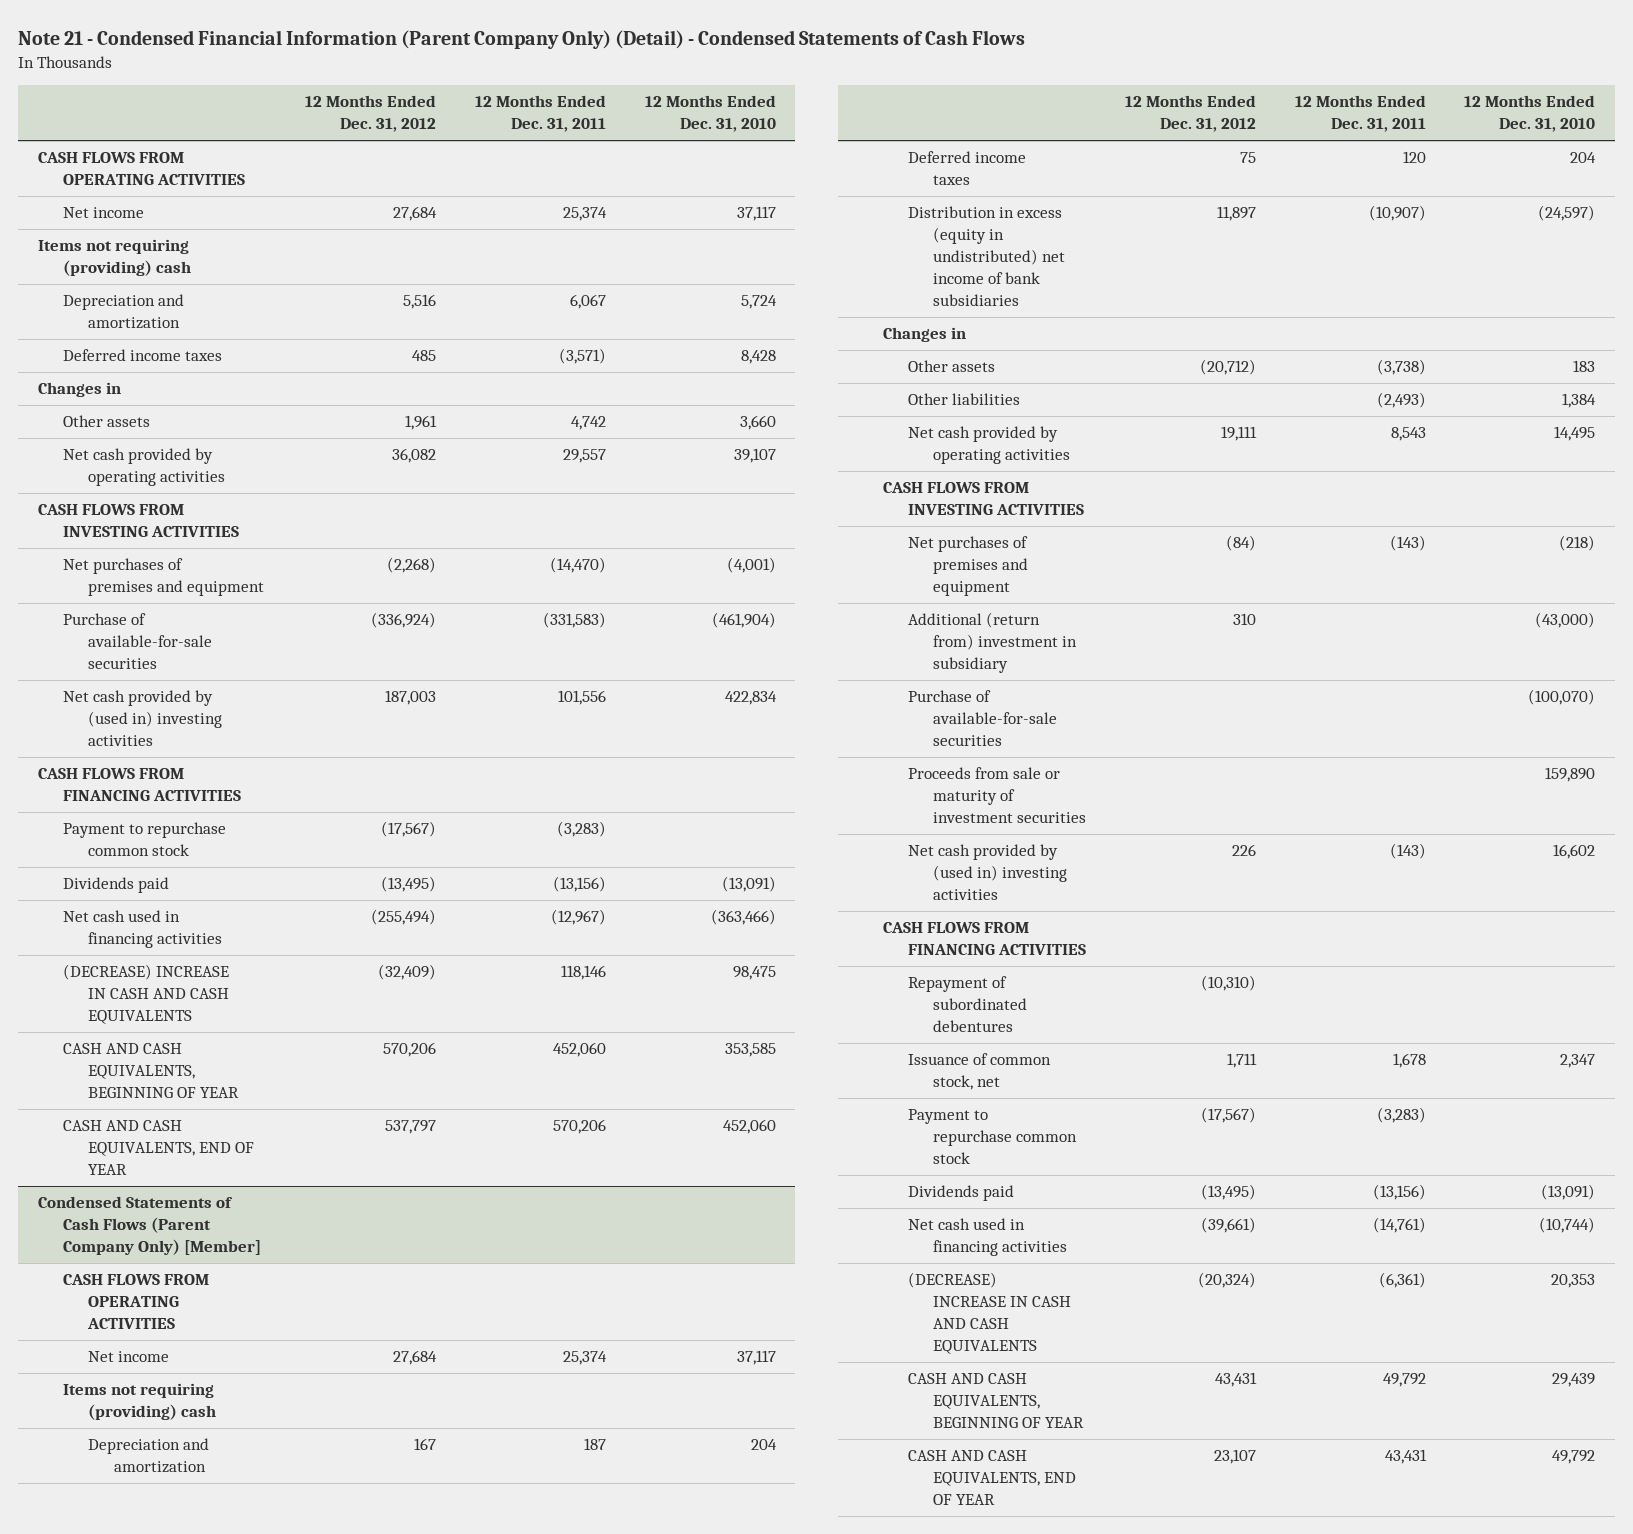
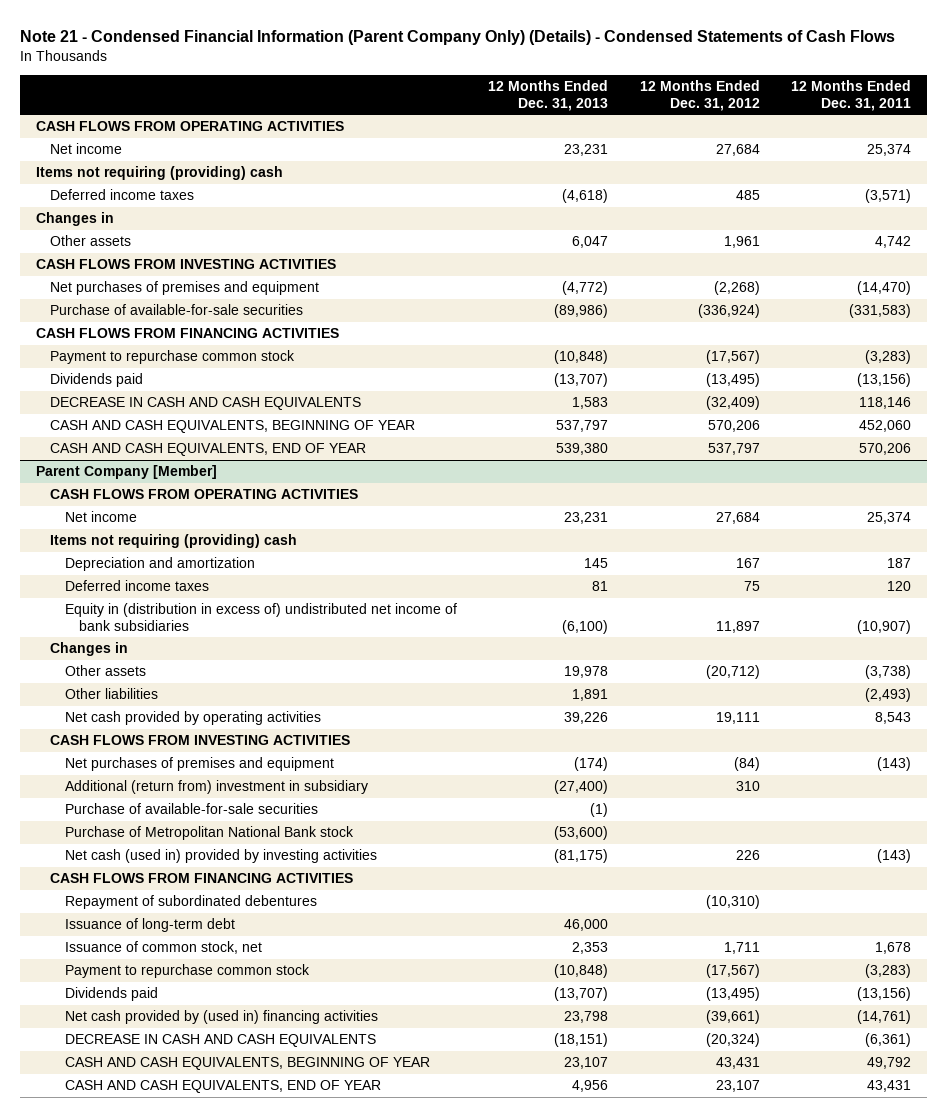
[18,29,1026,49] Note 21 - Condensed Financial Information (Parent Company Only) (Detail) - Condensed Statements of Cash Flows -> [20,30,896,46] Note 21 - Condensed Financial Information (Parent Company Only) (Details) - Condensed Statements of Cash Flows
[644,95,776,133] 12 Months Ended Dec. 31, 2010 -> none
none -> [488,80,609,111] 12 Months Ended Dec. 31, 2013
[63,294,185,330] Depreciation and amortization -> none
[63,448,226,487] Net cash provided by operating activities -> none
[63,690,223,747] Net cash provided by (used in) investing activities -> none
[63,910,223,949] Net cash used in financing activities -> none
[63,964,230,1025] (DECREASE) INCREASE IN CASH AND CASH EQUIVALENTS -> [50,397,362,411] DECREASE IN CASH AND CASH EQUIVALENTS
[37,1196,262,1256] Condensed Statements of Cash Flows (Parent Company Only) [Member] -> none
none -> [36,465,218,480] Parent Company [Member]
[907,206,1066,307] Distribution in excess (equity in undistributed) net income of bank subsidiaries -> [64,603,457,631] Equity in (distribution in excess of) undistributed net income of bank subsidiaries
[907,767,1087,824] Proceeds from sale or maturity of investment securities -> none
none -> [64,826,354,841] Purchase of Metropolitan National Bank stock
[907,844,1068,901] Net cash provided by (used in) investing activities -> [64,849,377,864] Net cash (used in) provided by investing activities
none -> [64,918,235,933] Issuance of long-term debt
[907,1218,1068,1257] Net cash used in financing activities -> [64,1010,378,1025] Net cash provided by (used in) financing activities
[907,1272,1072,1355] (DECREASE) INCREASE IN CASH AND CASH EQUIVALENTS -> [64,1034,376,1048] DECREASE IN CASH AND CASH EQUIVALENTS

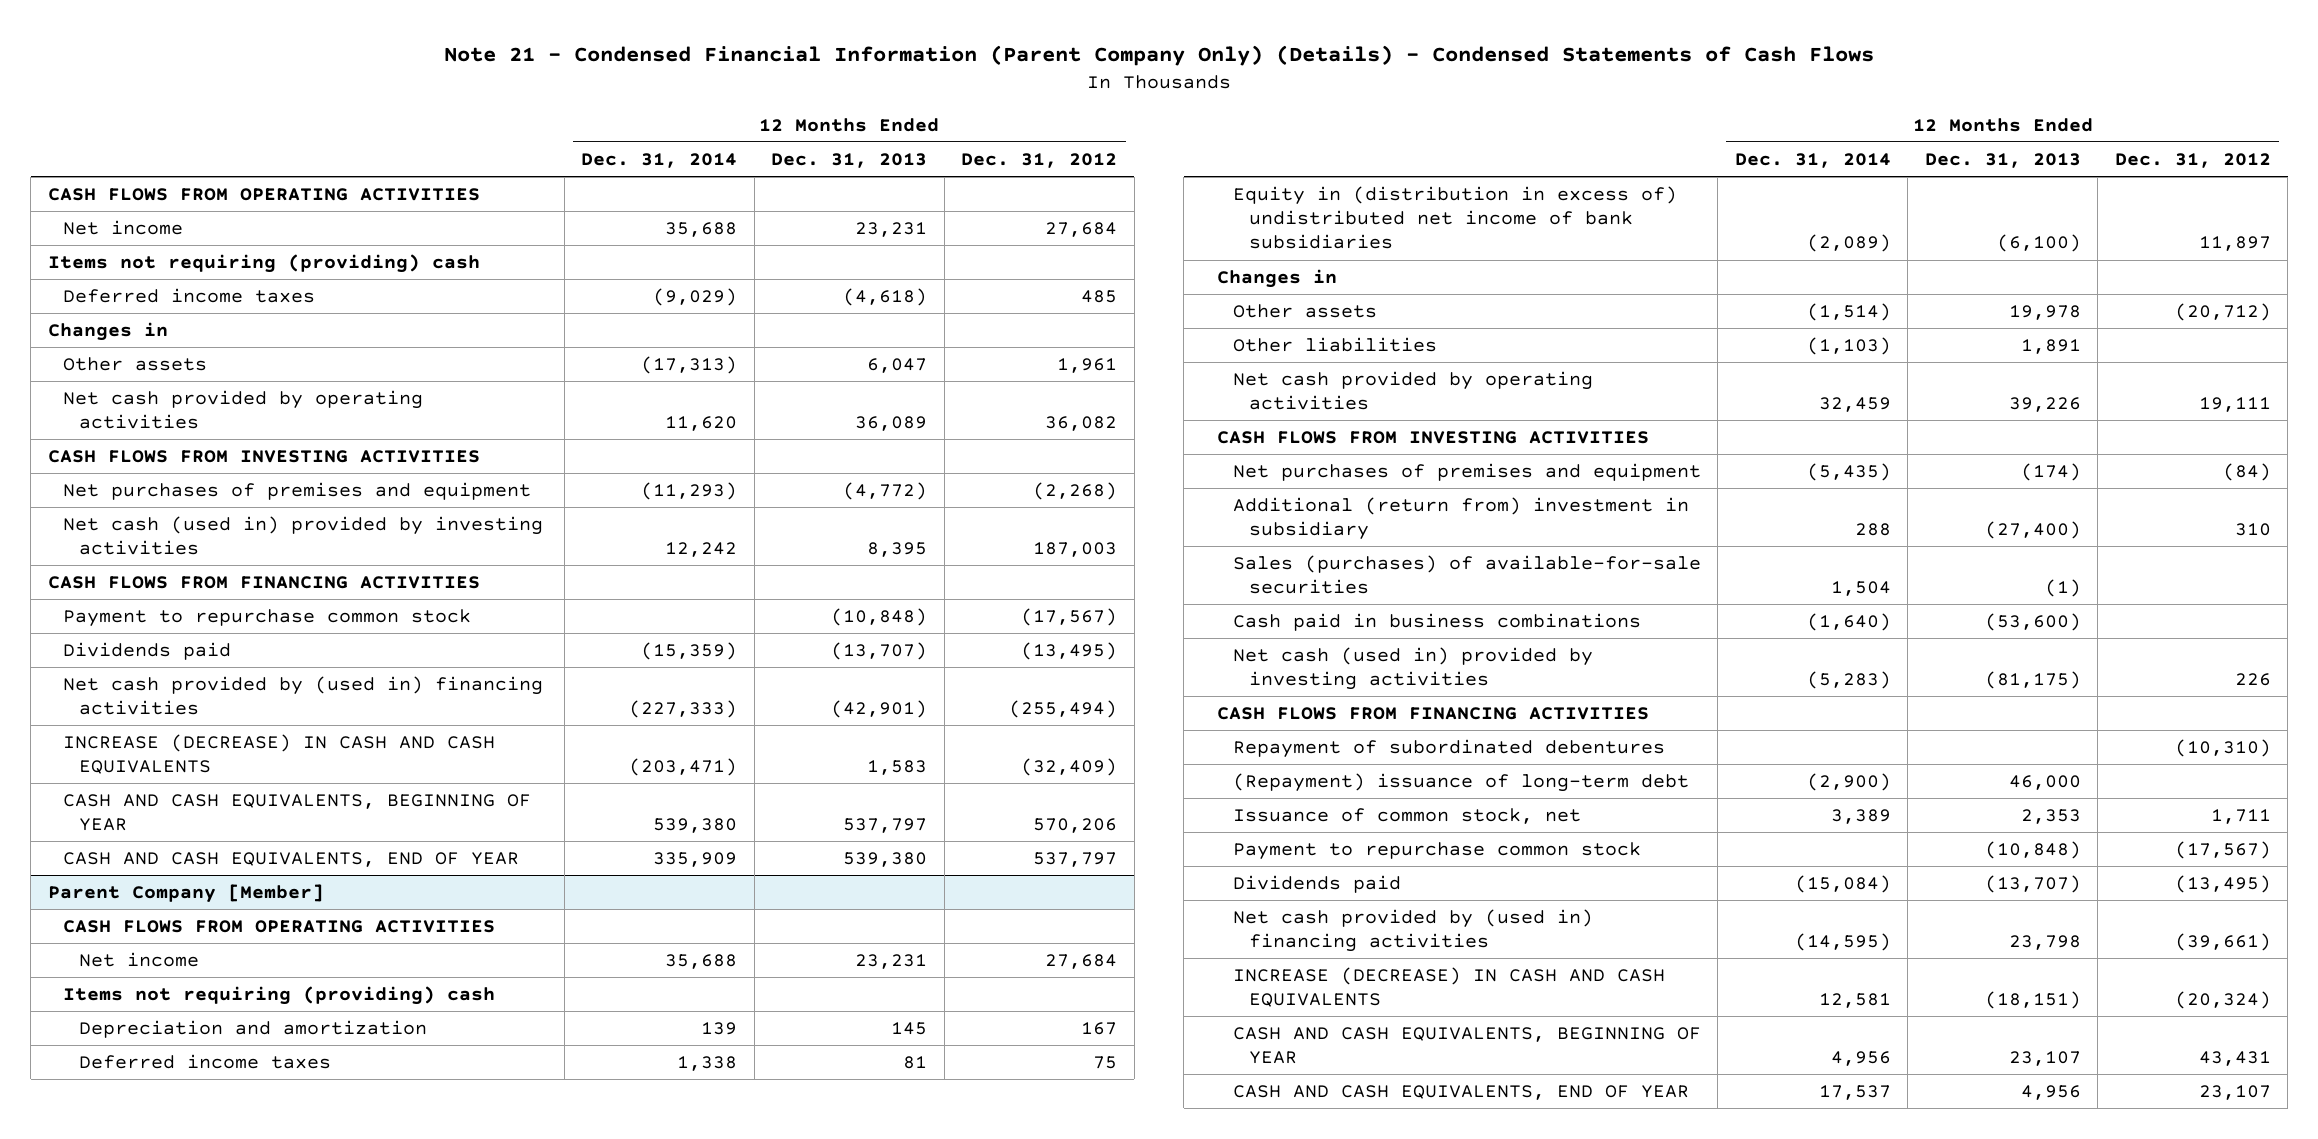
[791,80,912,111] 12 Months Ended Dec. 31, 2011 -> none
none -> [581,152,738,168] Dec. 31, 2014
none -> [63,389,424,430] Net cash provided by operating activities
[50,304,304,316] Purchase of available-for-sale securities -> none
none -> [63,515,544,556] Net cash (used in) provided by investing activities
none -> [63,675,544,716] Net cash provided by (used in) financing activities
[50,397,362,411] DECREASE IN CASH AND CASH EQUIVALENTS -> [63,733,496,775] INCREASE (DECREASE) IN CASH AND CASH EQUIVALENTS
[64,803,318,815] Purchase of available-for-sale securities -> [1232,554,1701,595] Sales (purchases) of available-for-sale securities
[64,826,354,841] Purchase of Metropolitan National Bank stock -> [1232,612,1641,631] Cash paid in business combinations
[64,918,235,933] Issuance of long-term debt -> [1232,772,1689,792] (Repayment) issuance of long-term debt
[64,1034,376,1048] DECREASE IN CASH AND CASH EQUIVALENTS -> [1232,966,1665,1008] INCREASE (DECREASE) IN CASH AND CASH EQUIVALENTS

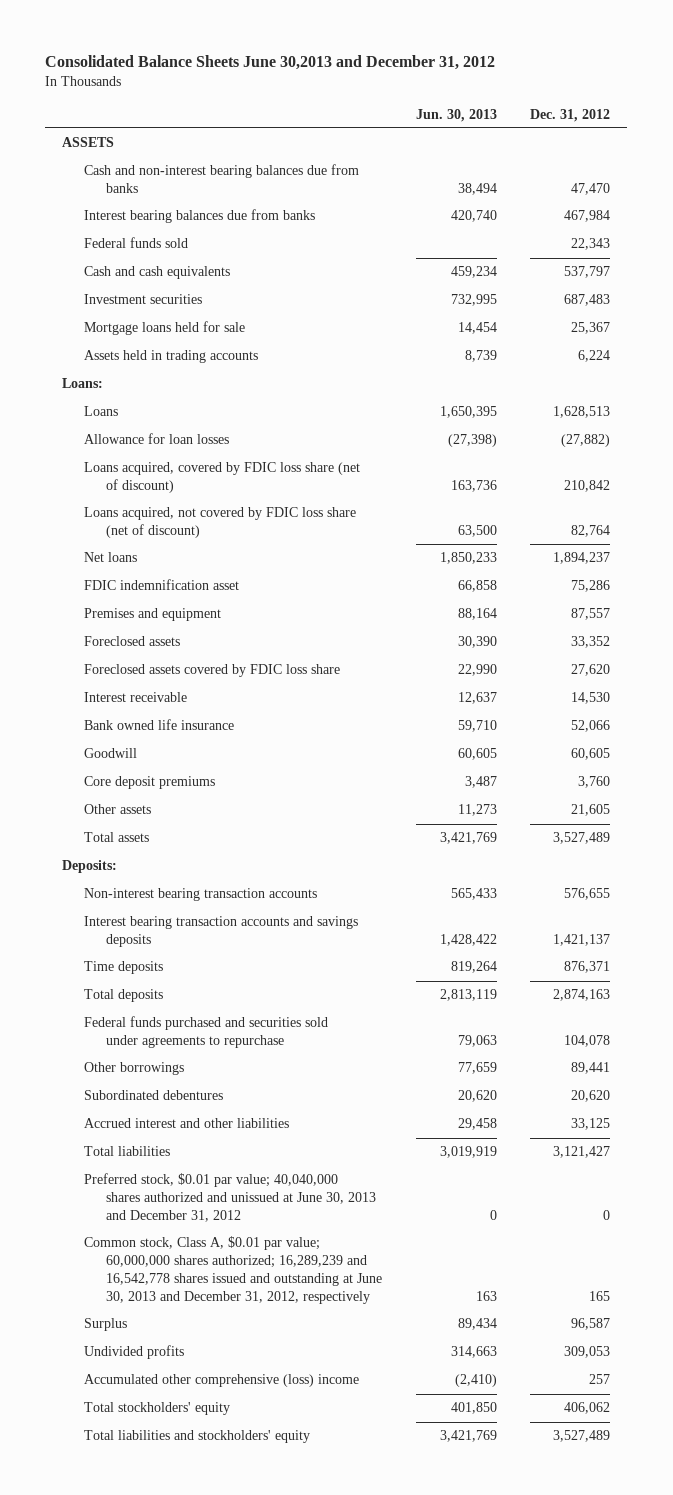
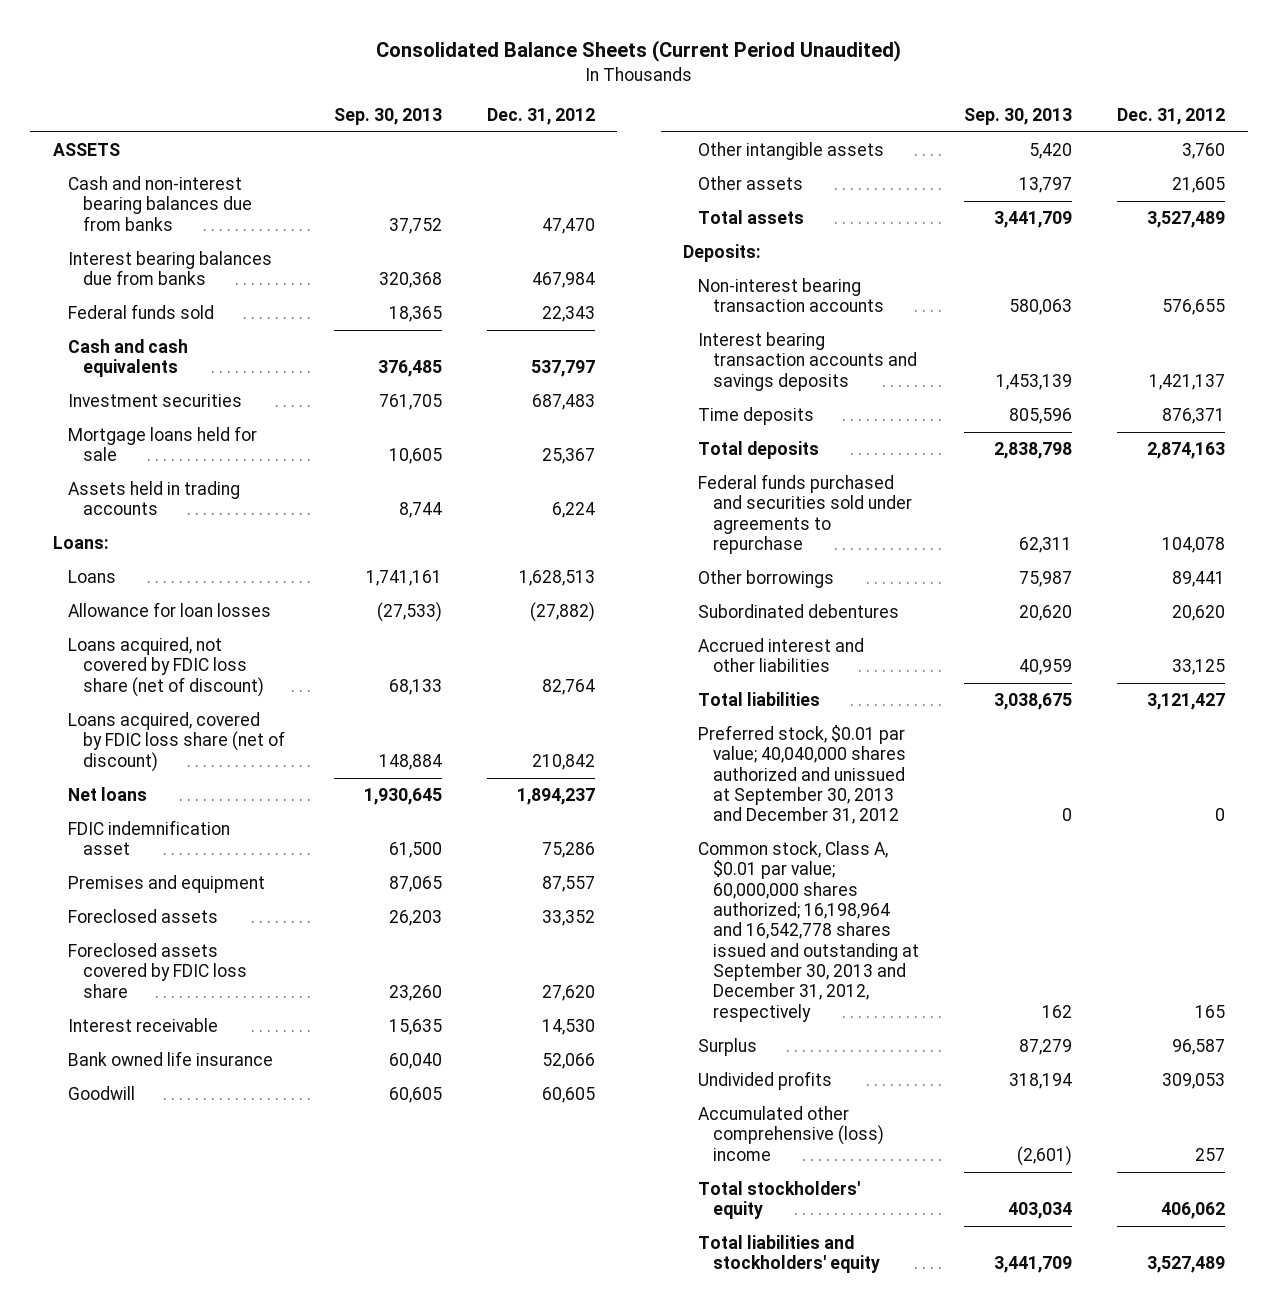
[45,55,496,71] Consolidated Balance Sheets June 30,2013 and December 31, 2012 -> [375,40,901,63] Consolidated Balance Sheets (Current Period Unaudited)
[415,108,497,122] Jun. 30, 2013 -> none
none -> [333,107,442,125] Sep. 30, 2013
[83,462,360,494] Loans acquired, covered by FDIC loss share (net of discount) -> [67,712,285,772] Loans acquired, covered by FDIC loss share (net of discount)
[83,776,215,790] Core deposit premiums -> [698,142,885,161] Other intangible assets
[83,1173,376,1222] Preferred stock, $0.01 par value; 40,040,000 shares authorized and unissued at June 30, 2013 and December 31, 2012 -> [698,725,907,825] Preferred stock, $0.01 par value; 40,040,000 shares authorized and unissued at September 30, 2013 and December 31, 2012
[83,1236,382,1304] Common stock, Class A, $0.01 par value; 60,000,000 shares authorized; 16,289,239 and 16,542,778 shares issued and outstanding at June 30, 2013 and December 31, 2012, respectively -> [698,841,920,1022] Common stock, Class A, $0.01 par value; 60,000,000 shares authorized; 16,198,964 and 16,542,778 shares issued and outstanding at September 30, 2013 and December 31, 2012, respectively

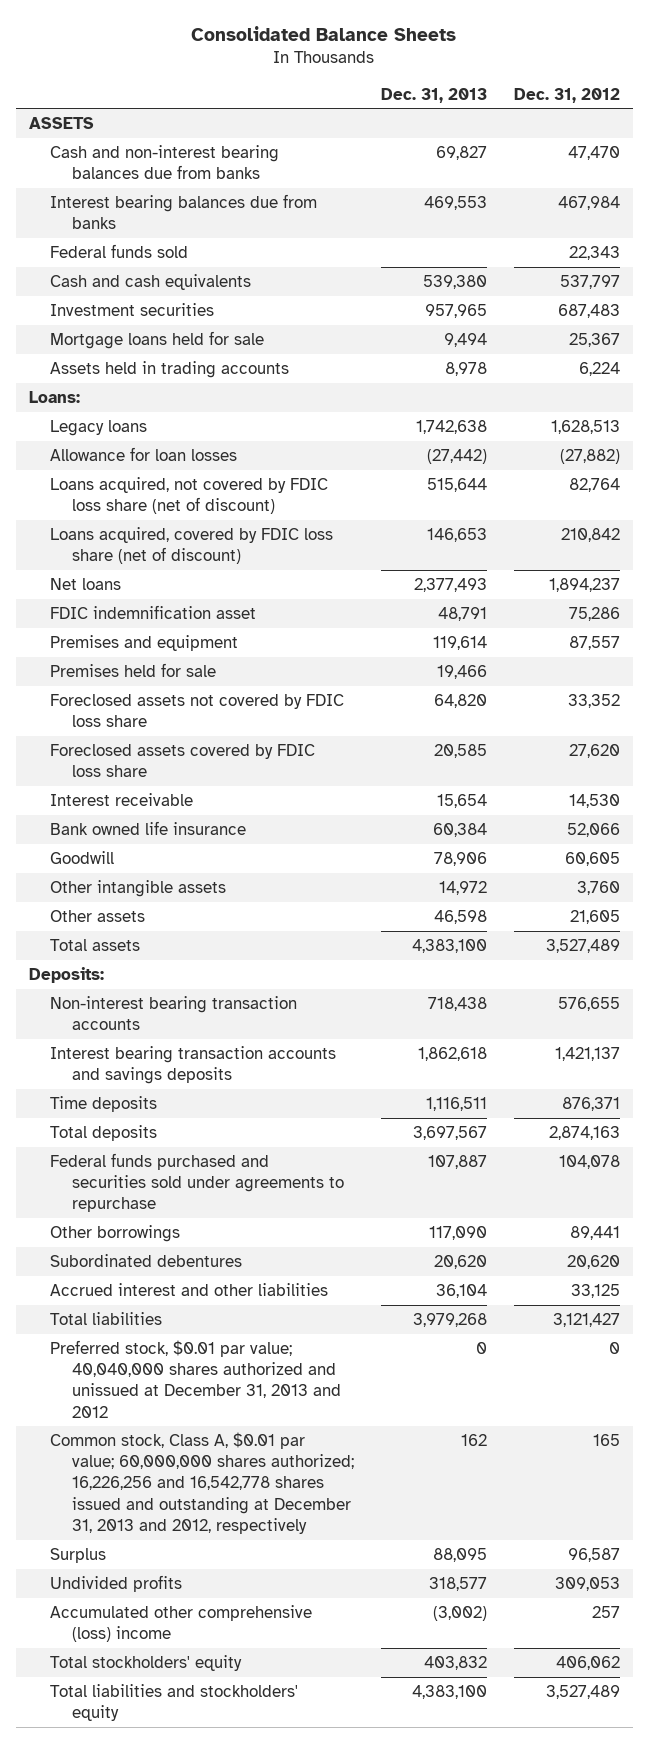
[375,40,901,63] Consolidated Balance Sheets (Current Period Unaudited) -> [191,26,457,42] Consolidated Balance Sheets
[333,107,442,125] Sep. 30, 2013 -> none
none -> [380,87,487,103] Dec. 31, 2013
[67,570,116,584] Loans -> [50,419,148,436] Legacy loans
none -> [50,662,217,677] Premises held for sale
[67,909,218,924] Foreclosed assets -> [50,693,345,728] Foreclosed assets not covered by FDIC loss share
[698,725,907,825] Preferred stock, $0.01 par value; 40,040,000 shares authorized and unissued at September 30, 2013 and December 31, 2012 -> [50,1339,341,1418] Preferred stock, $0.01 par value; 40,040,000 shares authorized and unissued at December 31, 2013 and 2012
[698,841,920,1022] Common stock, Class A, $0.01 par value; 60,000,000 shares authorized; 16,198,964 and 16,542,778 shares issued and outstanding at September 30, 2013 and December 31, 2012, respectively -> [50,1431,354,1535] Common stock, Class A, $0.01 par value; 60,000,000 shares authorized; 16,226,256 and 16,542,778 shares issued and outstanding at December 31, 2013 and 2012, respectively

